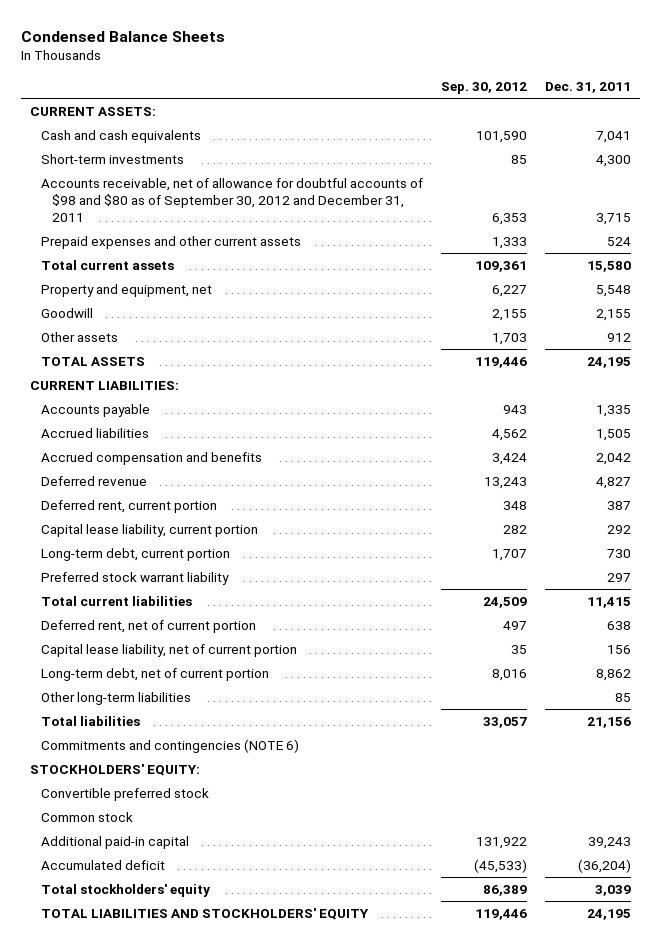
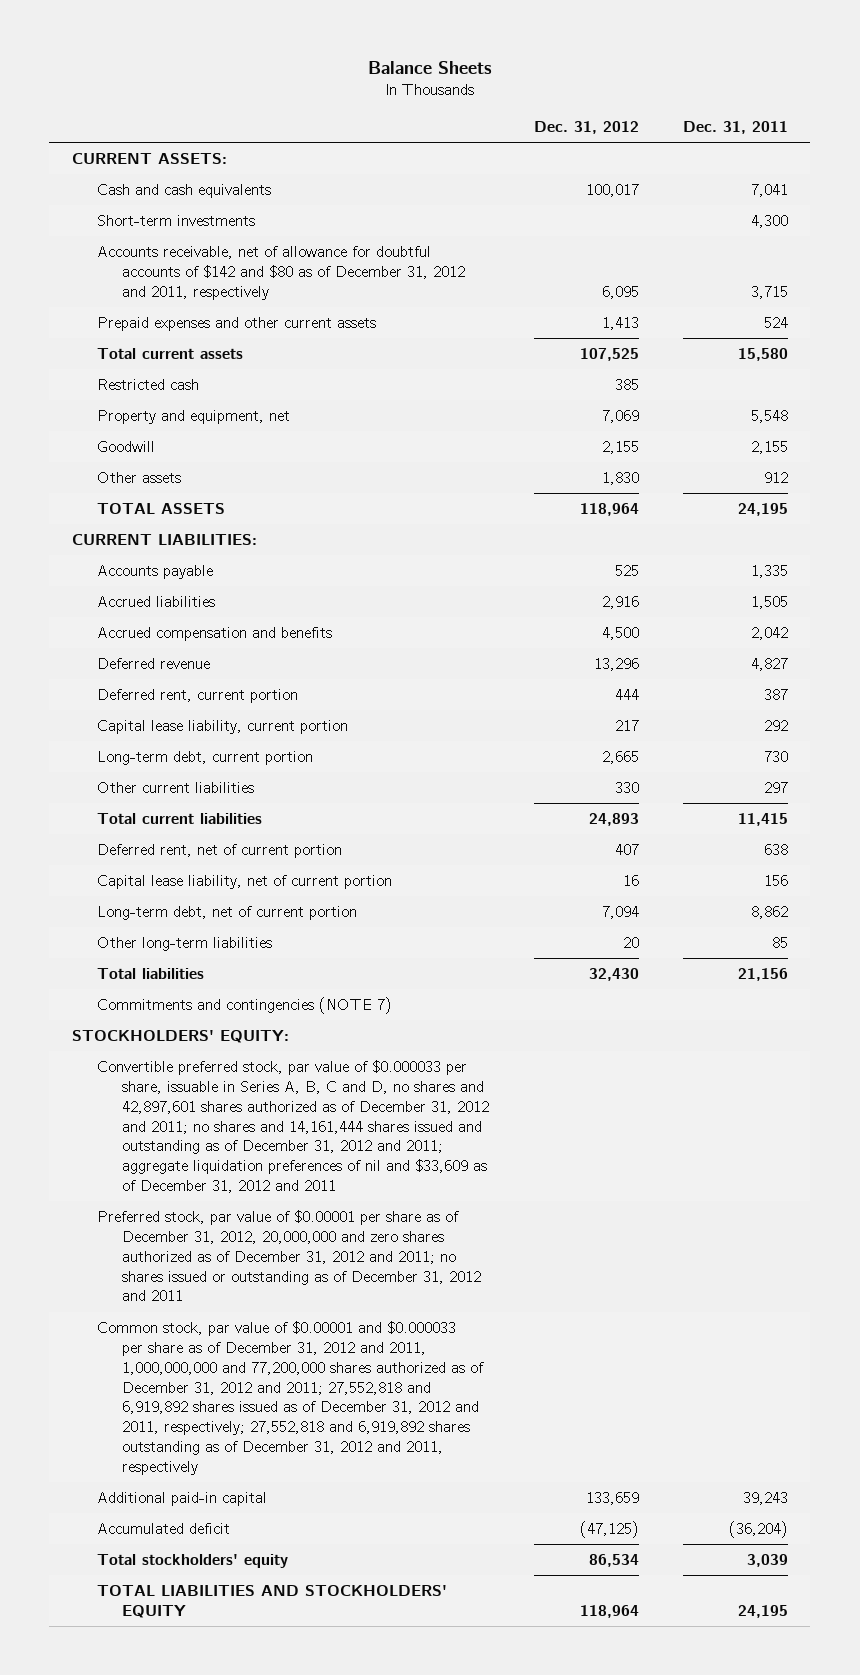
[20,30,225,42] Condensed Balance Sheets -> [367,61,492,75] Balance Sheets
[441,81,528,94] Sep. 30, 2012 -> none
none -> [533,121,639,135] Dec. 31, 2012
[41,178,424,222] Accounts receivable, net of allowance for doubtful accounts of $98 and $80 as of September 30, 2012 and December 31, 2011 -> [96,246,466,300] Accounts receivable, net of allowance for doubtful accounts of $142 and $80 as of December 31, 2012 and 2011, respectively
none -> [96,379,199,391] Restricted cash
[41,572,230,586] Preferred stock warrant liability -> [96,782,254,794] Other current liabilities
[41,739,300,754] Commitments and contingencies (NOTE 6) -> [96,997,392,1015] Commitments and contingencies (NOTE 7)
[41,788,210,802] Convertible preferred stock -> [96,1060,490,1194] Convertible preferred stock, par value of $0.000033 per share, issuable in Series A, B, C and D, no shares and 42,897,601 shares authorized as of December 31, 2012 and 2011; no shares and 14,161,444 shares issued and outstanding as of December 31, 2012 and 2011; aggregate liquidation preferences of nil and $33,609 as of December 31, 2012 and 2011
none -> [96,1210,482,1302] Preferred stock, par value of $0.00001 per share as of December 31, 2012, 20,000,000 and zero shares authorized as of December 31, 2012 and 2011; no shares issued or outstanding as of December 31, 2012 and 2011
[41,812,134,823] Common stock -> [96,1321,485,1475] Common stock, par value of $0.00001 and $0.000033 per share as of December 31, 2012 and 2011, 1,000,000,000 and 77,200,000 shares authorized as of December 31, 2012 and 2011; 27,552,818 and 6,919,892 shares issued as of December 31, 2012 and 2011, respectively; 27,552,818 and 6,919,892 shares outstanding as of December 31, 2012 and 2011, respectively

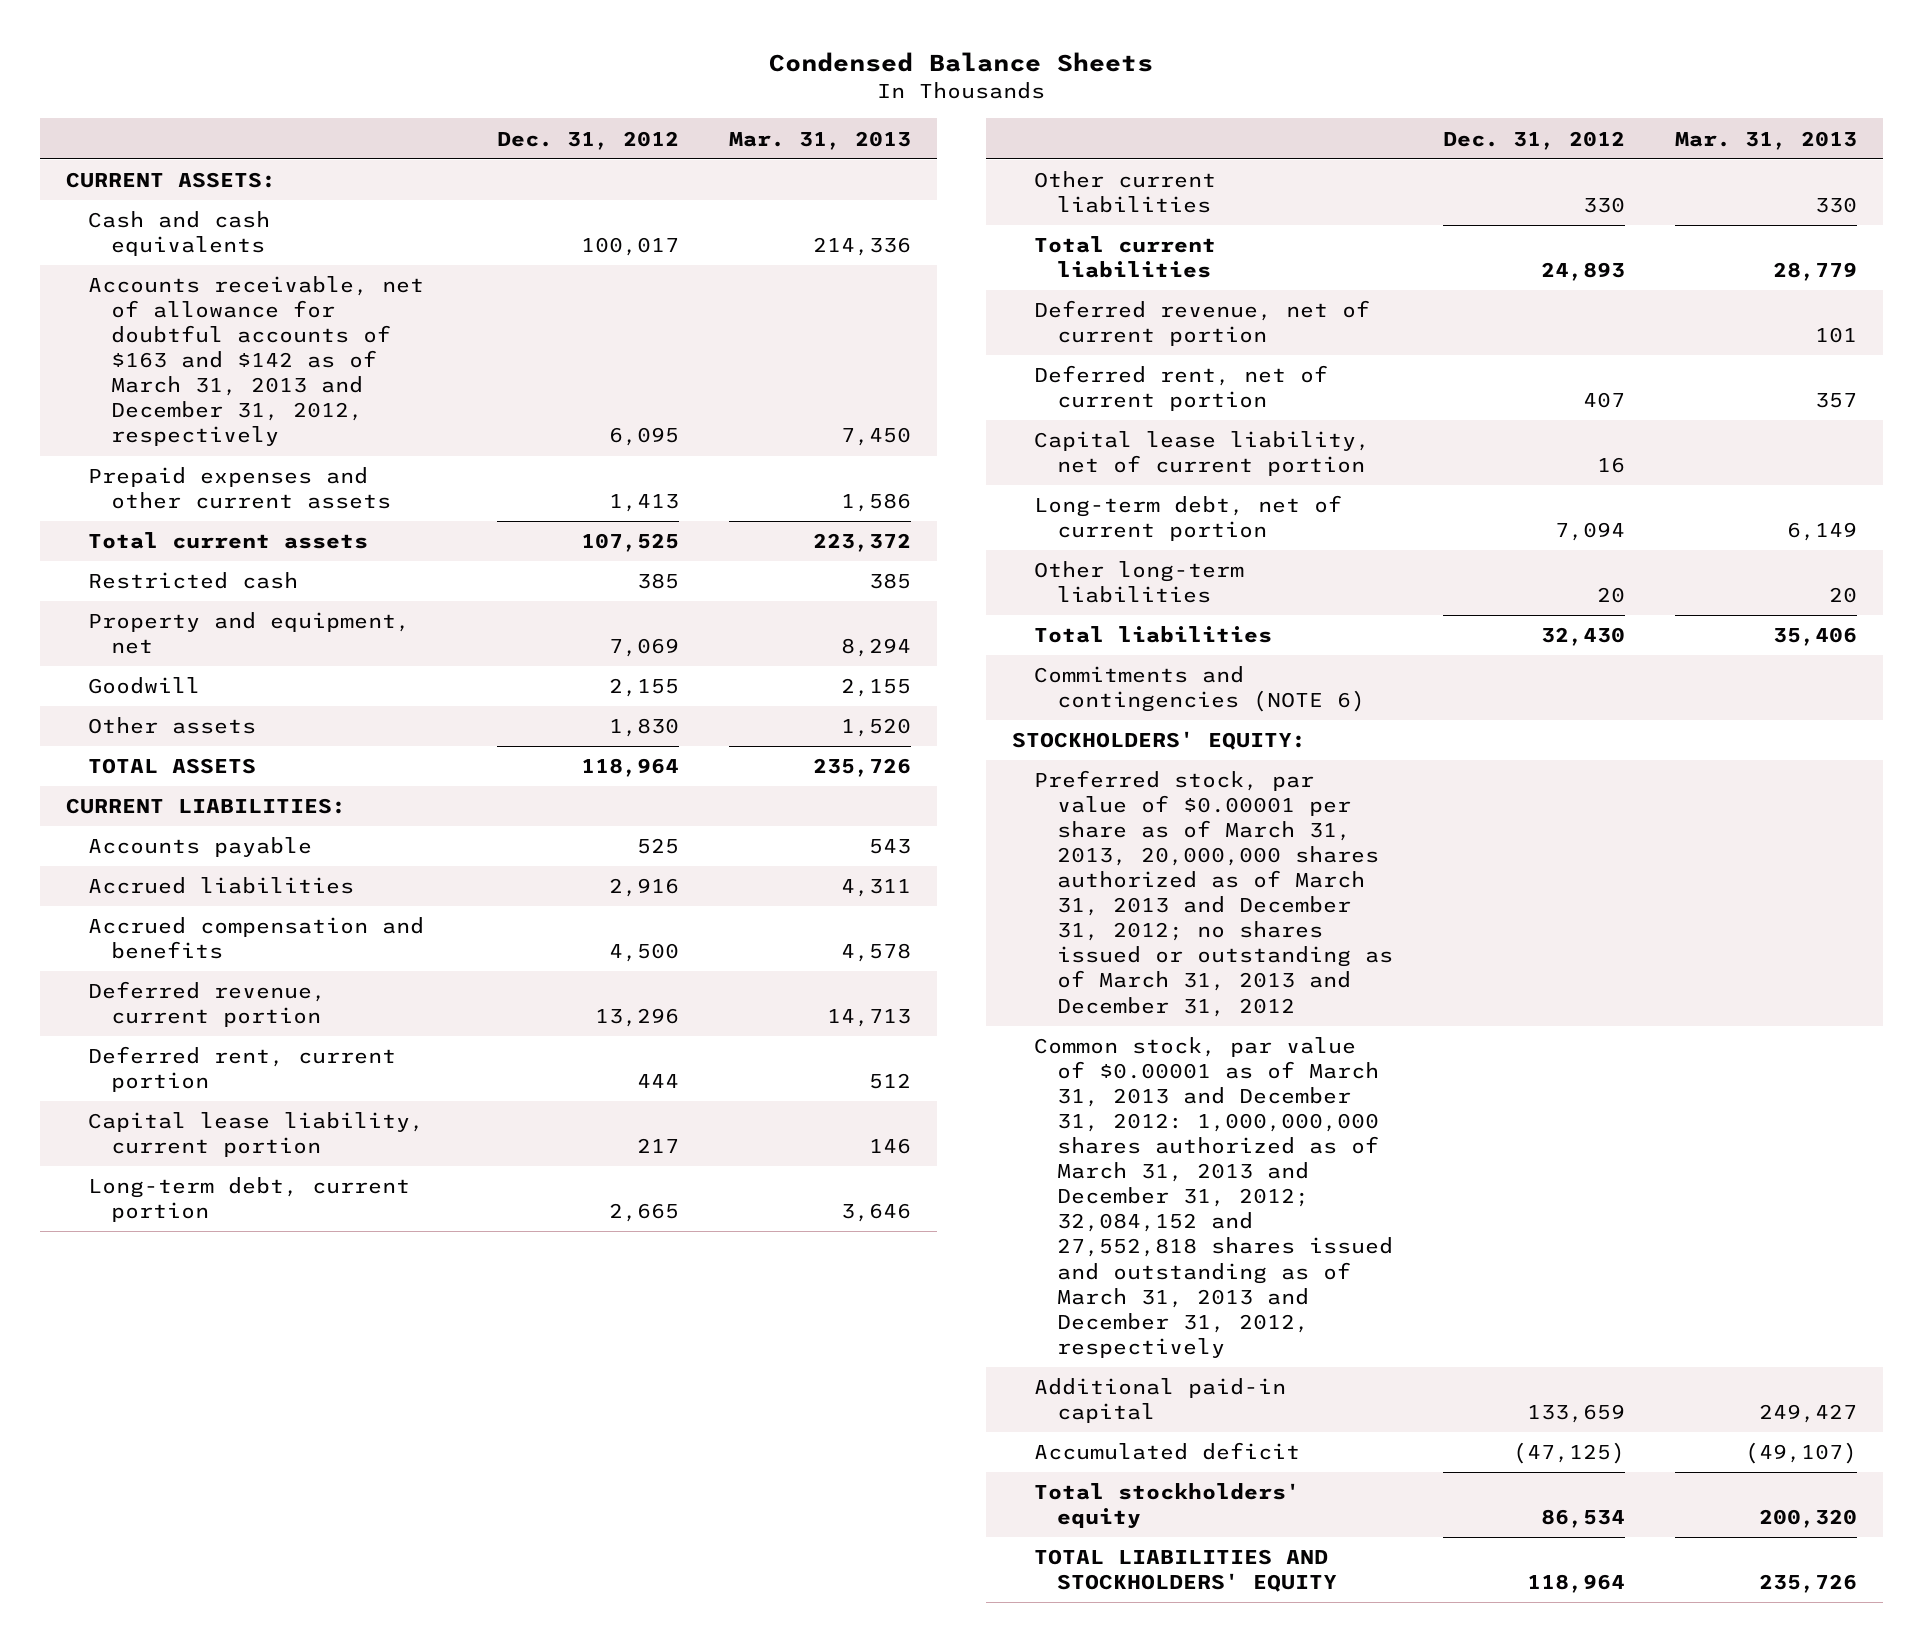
[367,61,492,75] Balance Sheets -> [769,52,1154,73] Condensed Balance Sheets
[683,121,789,135] Dec. 31, 2011 -> none
none -> [729,130,912,150] Mar. 31, 2013
[96,215,255,227] Short-term investments -> none
[96,246,466,300] Accounts receivable, net of allowance for doubtful accounts of $142 and $80 as of December 31, 2012 and 2011, respectively -> [88,276,425,447] Accounts receivable, net of allowance for doubtful accounts of $163 and $142 as of March 31, 2013 and December 31, 2012, respectively
[96,658,210,670] Deferred revenue -> [88,981,327,1028] Deferred revenue, current portion
none -> [1034,300,1371,347] Deferred revenue, net of current portion
[96,997,392,1015] Commitments and contingencies (NOTE 7) -> [1034,666,1365,713] Commitments and contingencies (NOTE 6)
[96,1060,490,1194] Convertible preferred stock, par value of $0.000033 per share, issuable in Series A, B, C and D, no shares and 42,897,601 shares authorized as of December 31, 2012 and 2011; no shares and 14,161,444 shares issued and outstanding as of December 31, 2012 and 2011; aggregate liquidation preferences of nil and $33,609 as of December 31, 2012 and 2011 -> none
[96,1210,482,1302] Preferred stock, par value of $0.00001 per share as of December 31, 2012, 20,000,000 and zero shares authorized as of December 31, 2012 and 2011; no shares issued or outstanding as of December 31, 2012 and 2011 -> [1034,770,1393,1017] Preferred stock, par value of $0.00001 per share as of March 31, 2013, 20,000,000 shares authorized as of March 31, 2013 and December 31, 2012; no shares issued or outstanding as of March 31, 2013 and December 31, 2012
[96,1321,485,1475] Common stock, par value of $0.00001 and $0.000033 per share as of December 31, 2012 and 2011, 1,000,000,000 and 77,200,000 shares authorized as of December 31, 2012 and 2011; 27,552,818 and 6,919,892 shares issued as of December 31, 2012 and 2011, respectively; 27,552,818 and 6,919,892 shares outstanding as of December 31, 2012 and 2011, respectively -> [1034,1037,1393,1358] Common stock, par value of $0.00001 as of March 31, 2013 and December 31, 2012: 1,000,000,000 shares authorized as of March 31, 2013 and December 31, 2012; 32,084,152 and 27,552,818 shares issued and outstanding as of March 31, 2013 and December 31, 2012, respectively

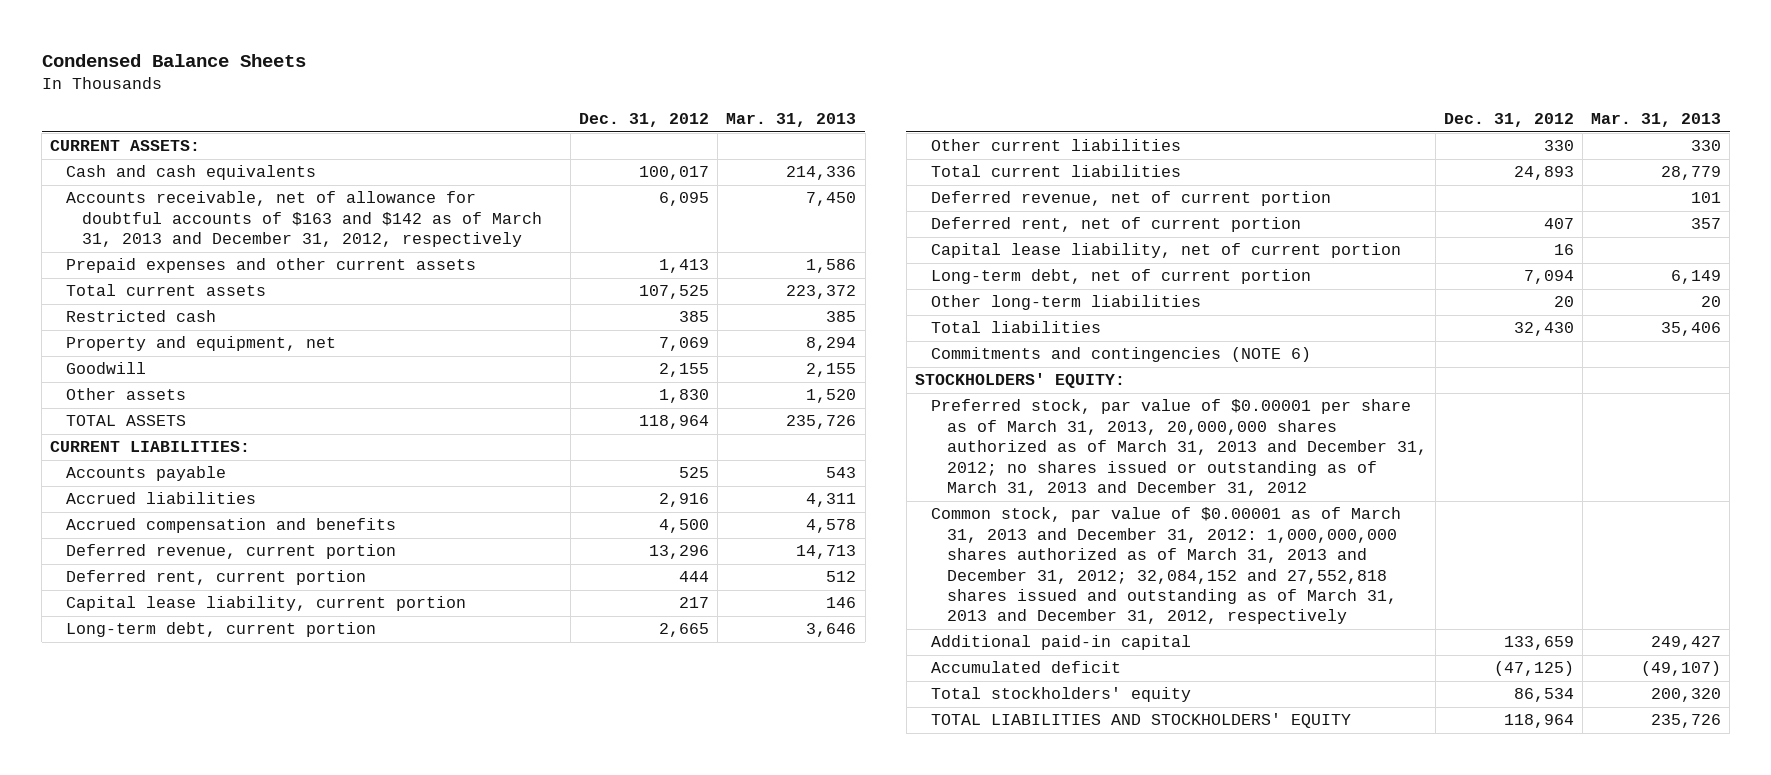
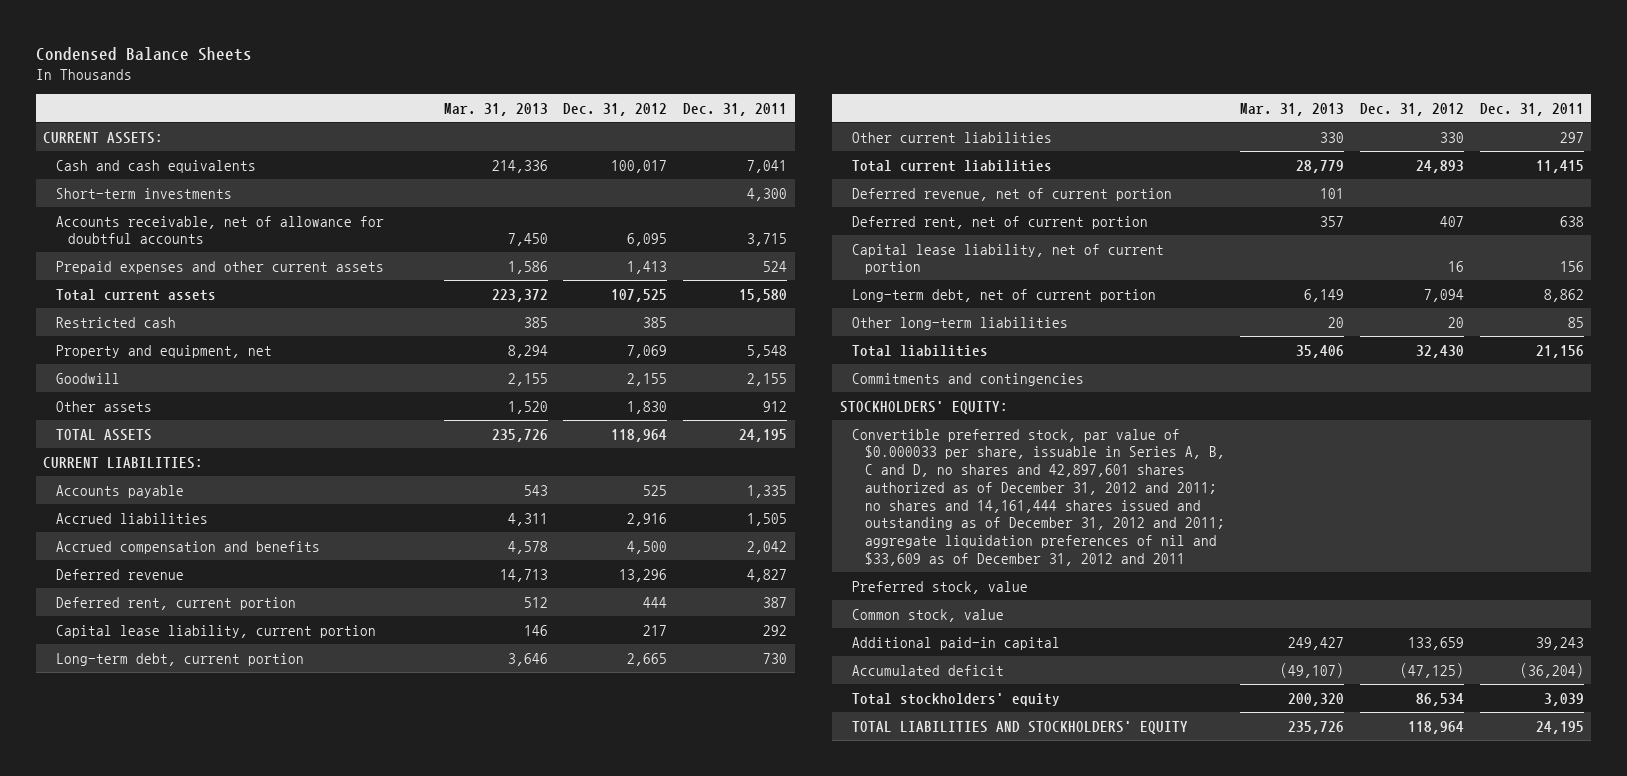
none -> [682,102,787,116] Dec. 31, 2011
none -> [55,187,232,199] Short-term investments
[66,191,543,248] Accounts receivable, net of allowance for doubtful accounts of $163 and $142 as of March 31, 2013 and December 31, 2012, respectively -> [55,215,384,245] Accounts receivable, net of allowance for doubtful accounts
[66,544,397,560] Deferred revenue, current portion -> [55,568,184,580] Deferred revenue
[930,347,1311,363] Commitments and contingencies (NOTE 6) -> [852,372,1085,386] Commitments and contingencies
none -> [852,428,1225,566] Convertible preferred stock, par value of $0.000033 per share, issuable in Series A, B, C and D, no shares and 42,897,601 shares authorized as of December 31, 2012 and 2011; no shares and 14,161,444 shares issued and outstanding as of December 31, 2012 and 2011; aggregate liquidation preferences of nil and $33,609 as of December 31, 2012 and 2011
[930,399,1427,496] Preferred stock, par value of $0.00001 per share as of March 31, 2013, 20,000,000 shares authorized as of March 31, 2013 and December 31, 2012; no shares issued or outstanding as of March 31, 2013 and December 31, 2012 -> [852,580,1029,594] Preferred stock, value
[930,507,1401,625] Common stock, par value of $0.00001 as of March 31, 2013 and December 31, 2012: 1,000,000,000 shares authorized as of March 31, 2013 and December 31, 2012; 32,084,152 and 27,552,818 shares issued and outstanding as of March 31, 2013 and December 31, 2012, respectively -> [852,608,1005,622] Common stock, value

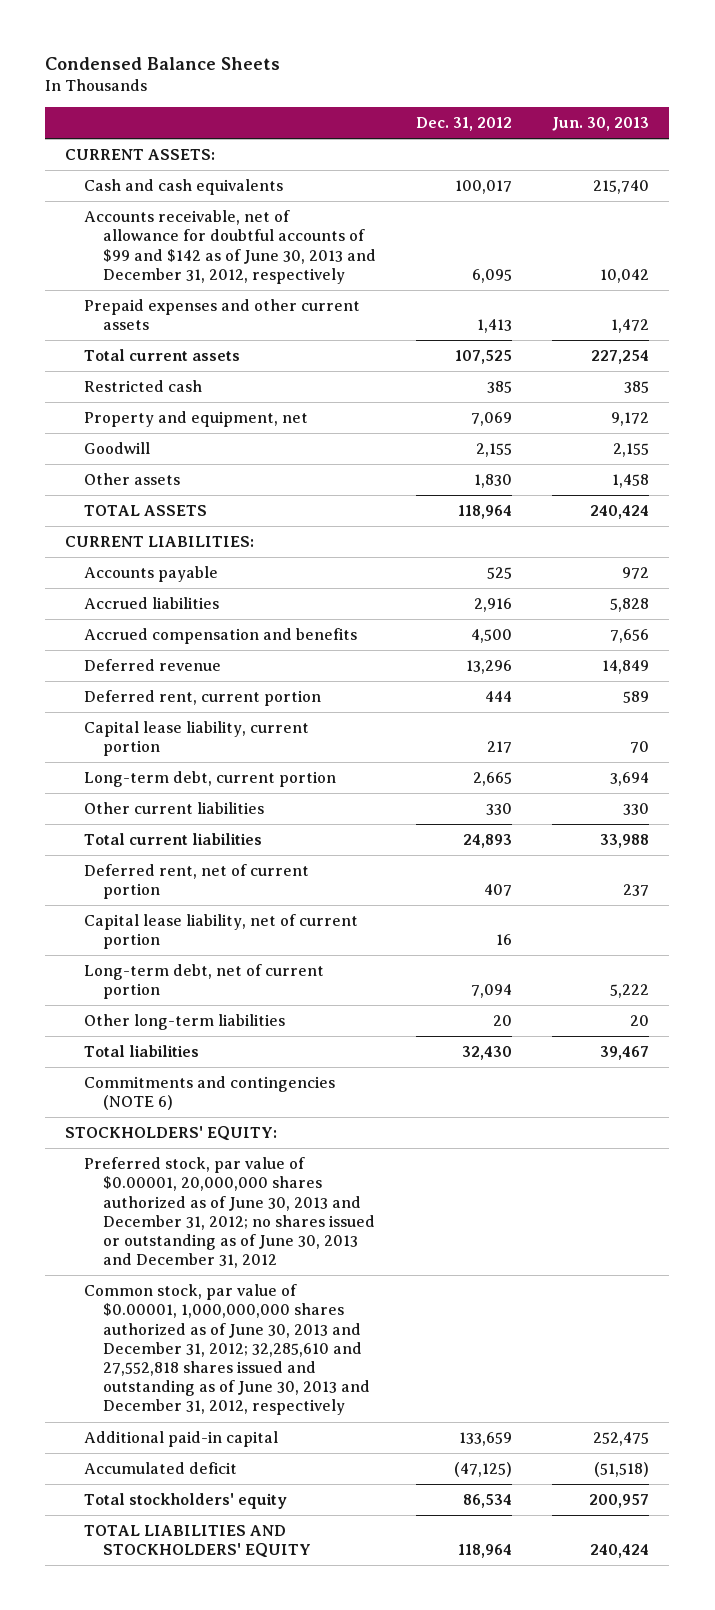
[443,102,548,116] Mar. 31, 2013 -> none
[682,102,787,116] Dec. 31, 2011 -> none
none -> [552,116,650,131] Jun. 30, 2013
[55,187,232,199] Short-term investments -> none
[55,215,384,245] Accounts receivable, net of allowance for doubtful accounts -> [84,210,377,284] Accounts receivable, net of allowance for doubtful accounts of $99 and $142 as of June 30, 2013 and December 31, 2012, respectively
[852,187,1173,201] Deferred revenue, net of current portion -> none
[852,372,1085,386] Commitments and contingencies -> [84,1076,336,1111] Commitments and contingencies (NOTE 6)
[852,428,1225,566] Convertible preferred stock, par value of $0.000033 per share, issuable in Series A, B, C and D, no shares and 42,897,601 shares authorized as of December 31, 2012 and 2011; no shares and 14,161,444 shares issued and outstanding as of December 31, 2012 and 2011; aggregate liquidation preferences of nil and $33,609 as of December 31, 2012 and 2011 -> none
[852,580,1029,594] Preferred stock, value -> [84,1157,376,1269] Preferred stock, par value of $0.00001, 20,000,000 shares authorized as of June 30, 2013 and December 31, 2012; no shares issued or outstanding as of June 30, 2013 and December 31, 2012
[852,608,1005,622] Common stock, value -> [84,1284,371,1416] Common stock, par value of $0.00001, 1,000,000,000 shares authorized as of June 30, 2013 and December 31, 2012; 32,285,610 and 27,552,818 shares issued and outstanding as of June 30, 2013 and December 31, 2012, respectively

